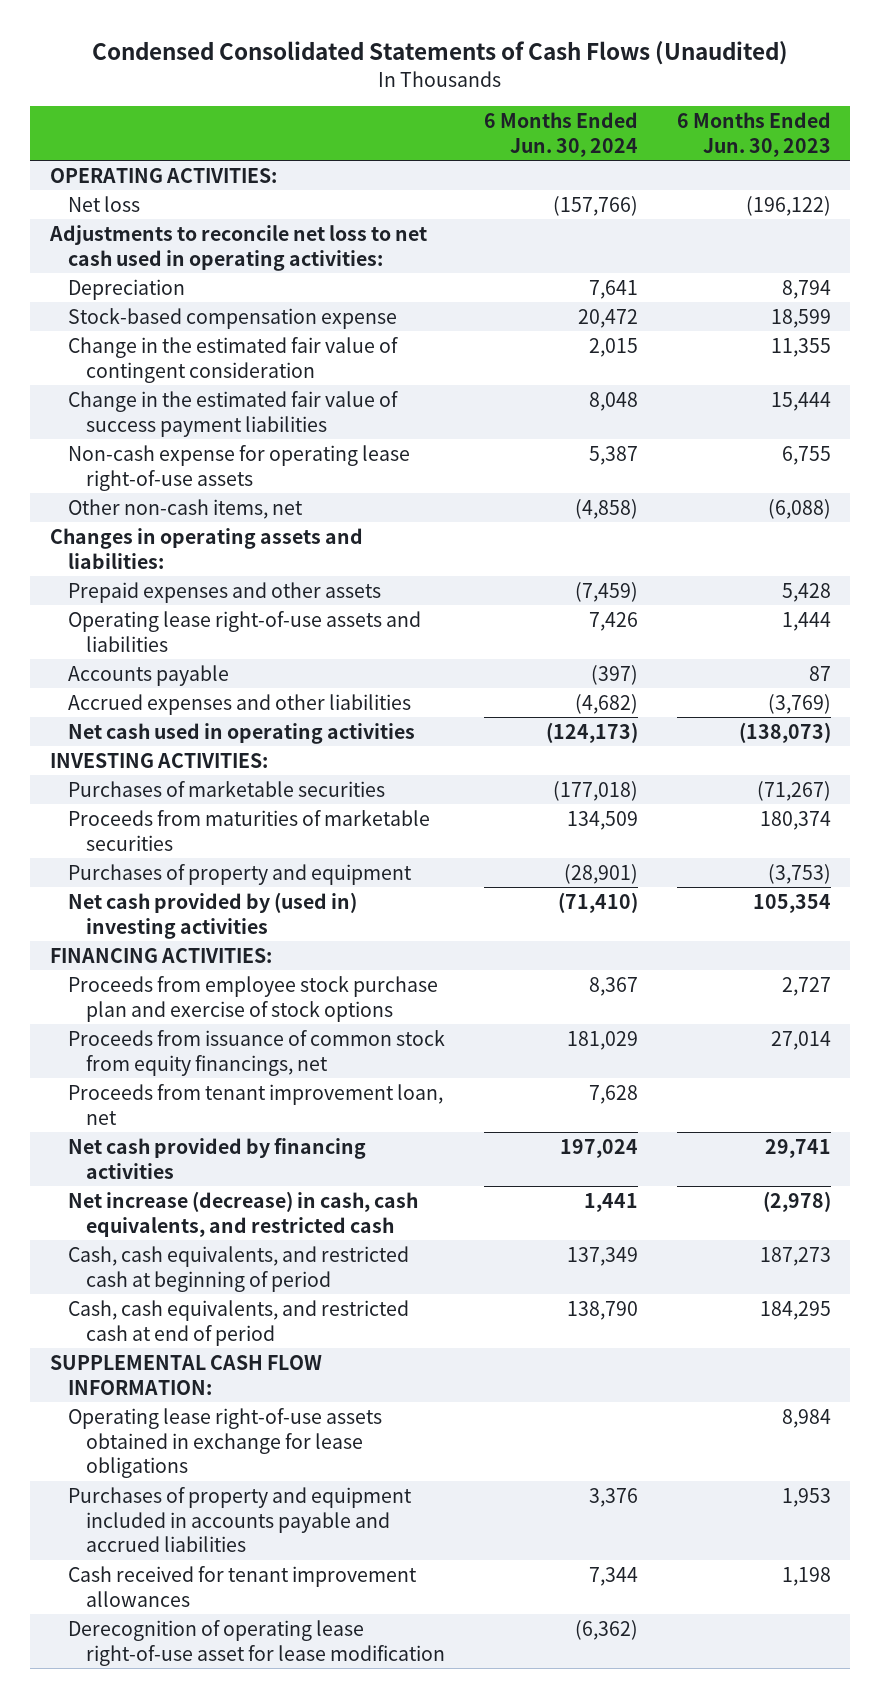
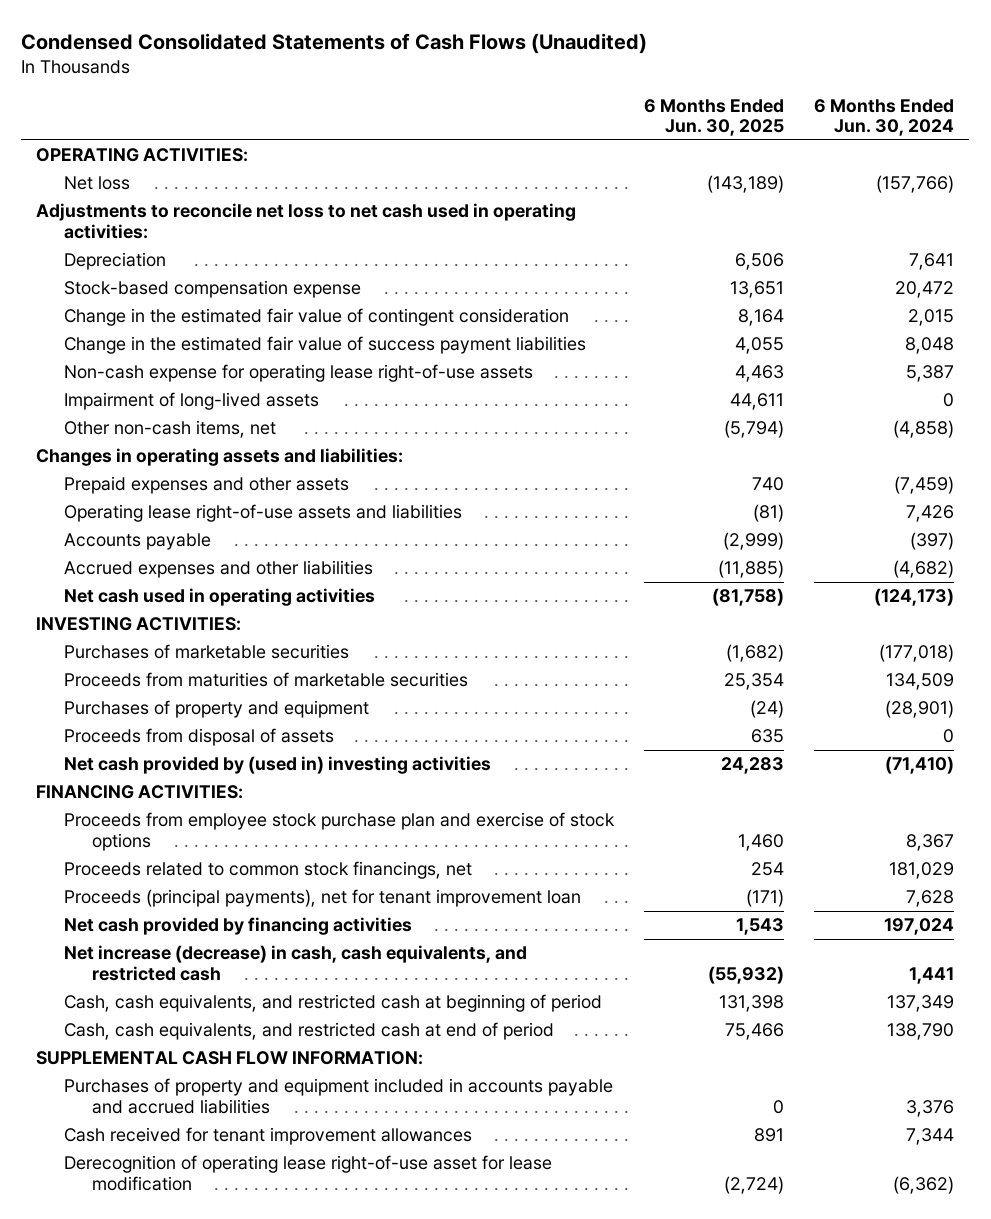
[676,111,831,157] 6 Months Ended Jun. 30, 2023 -> none
none -> [644,98,785,137] 6 Months Ended Jun. 30, 2025
none -> [64,392,320,411] Impairment of long-lived assets
none -> [64,728,335,747] Proceeds from disposal of assets
[67,1029,445,1076] Proceeds from issuance of common stock from equity financings, net -> [64,861,473,880] Proceeds related to common stock financings, net
[67,1083,443,1125] Proceeds from tenant improvement loan, net -> [64,889,582,908] Proceeds (principal payments), net for tenant improvement loan
[67,1407,382,1479] Operating lease right-of-use assets obtained in exchange for lease obligations -> none

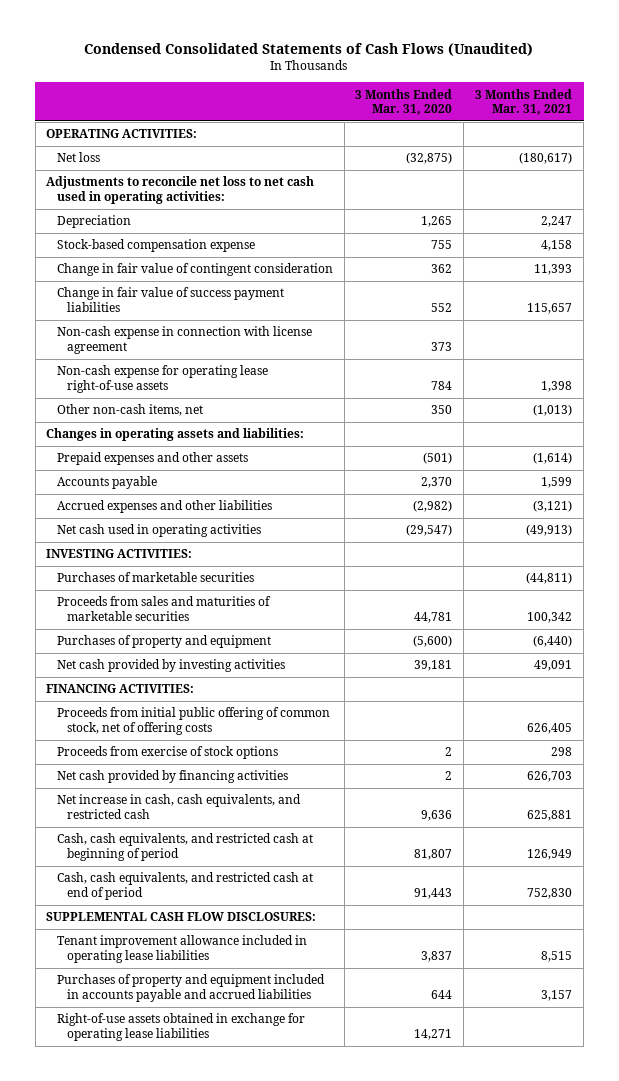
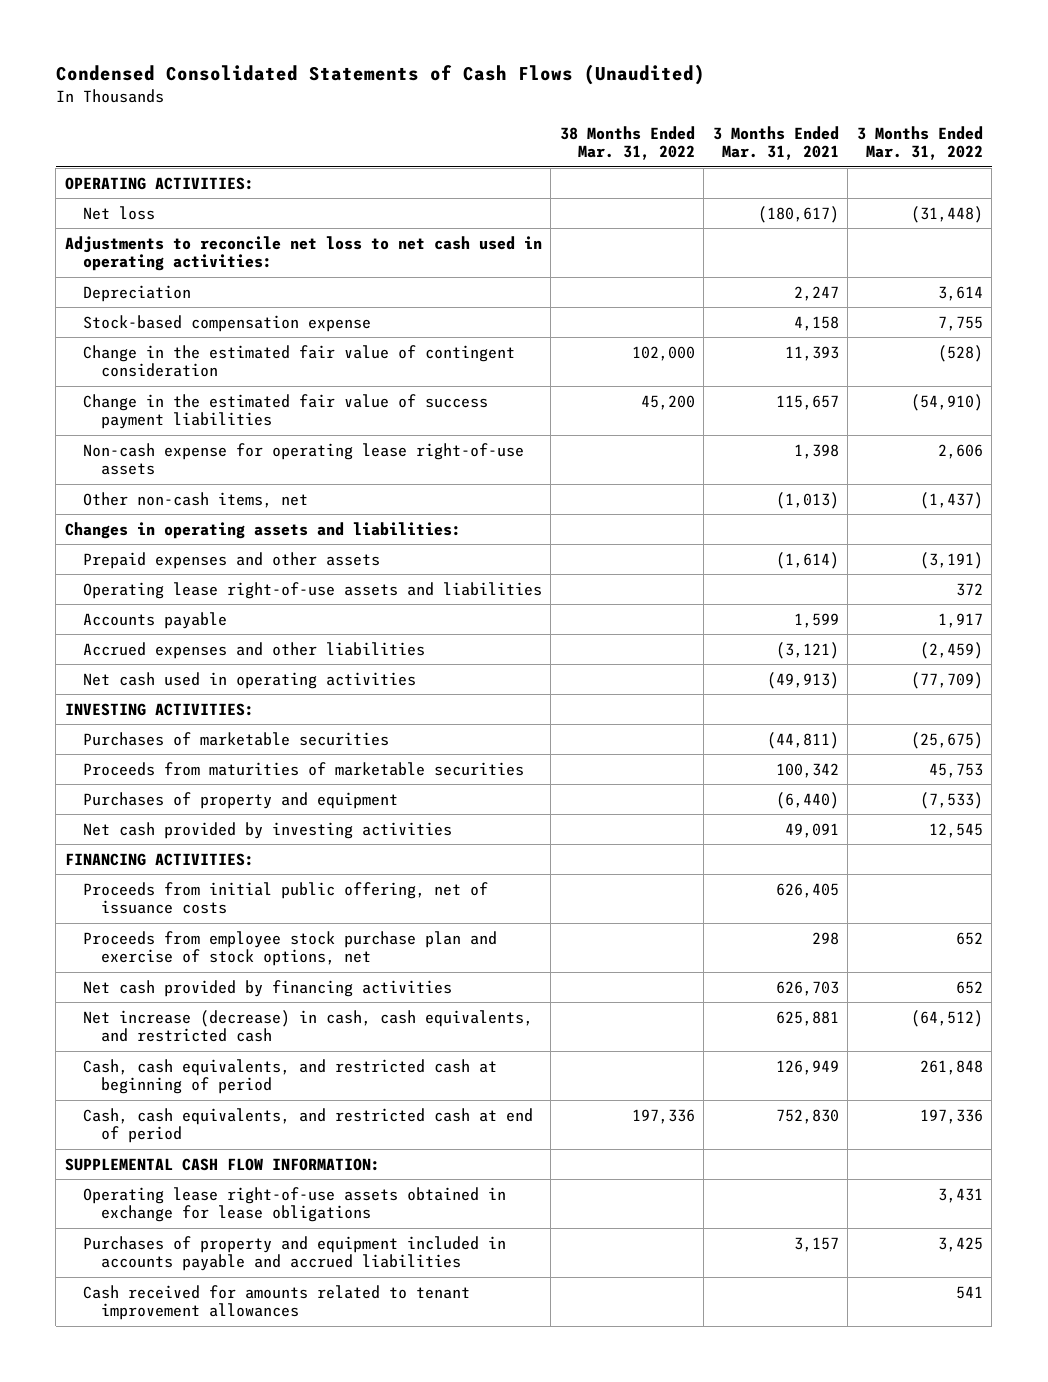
[355,88,453,116] 3 Months Ended Mar. 31, 2020 -> none
none -> [559,125,695,161] 38 Months Ended Mar. 31, 2022
none -> [856,125,983,161] 3 Months Ended Mar. 31, 2022
[56,326,312,355] Non-cash expense in connection with license agreement -> none
[56,263,333,277] Change in fair value of contingent consideration -> [82,344,515,378] Change in the estimated fair value of contingent consideration
[56,287,284,313] Change in fair value of success payment liabilities -> [82,393,488,430] Change in the estimated fair value of success payment liabilities
none -> [82,581,542,599] Operating lease right-of-use assets and liabilities
[56,596,271,622] Proceeds from sales and maturities of marketable securities -> [82,761,524,776] Proceeds from maturities of marketable securities
[56,707,330,736] Proceeds from initial public offering of common stock, net of offering costs -> [82,881,488,915] Proceeds from initial public offering, net of issuance costs
[56,746,278,760] Proceeds from exercise of stock options -> [82,930,497,967] Proceeds from employee stock purchase plan and exercise of stock options, net
[56,794,301,820] Net increase in cash, cash equivalents, and restricted cash -> [82,1009,533,1043] Net increase (decrease) in cash, cash equivalents, and restricted cash
[56,935,307,964] Tenant improvement allowance included in operating lease liabilities -> none
[46,912,317,922] SUPPLEMENTAL CASH FLOW DISCLOSURES: -> [64,1157,380,1171] SUPPLEMENTAL CASH FLOW INFORMATION:
none -> [82,1186,506,1223] Operating lease right-of-use assets obtained in exchange for lease obligations
[56,1013,305,1042] Right-of-use assets obtained in exchange for operating lease liabilities -> none
none -> [82,1284,470,1321] Cash received for amounts related to tenant improvement allowances

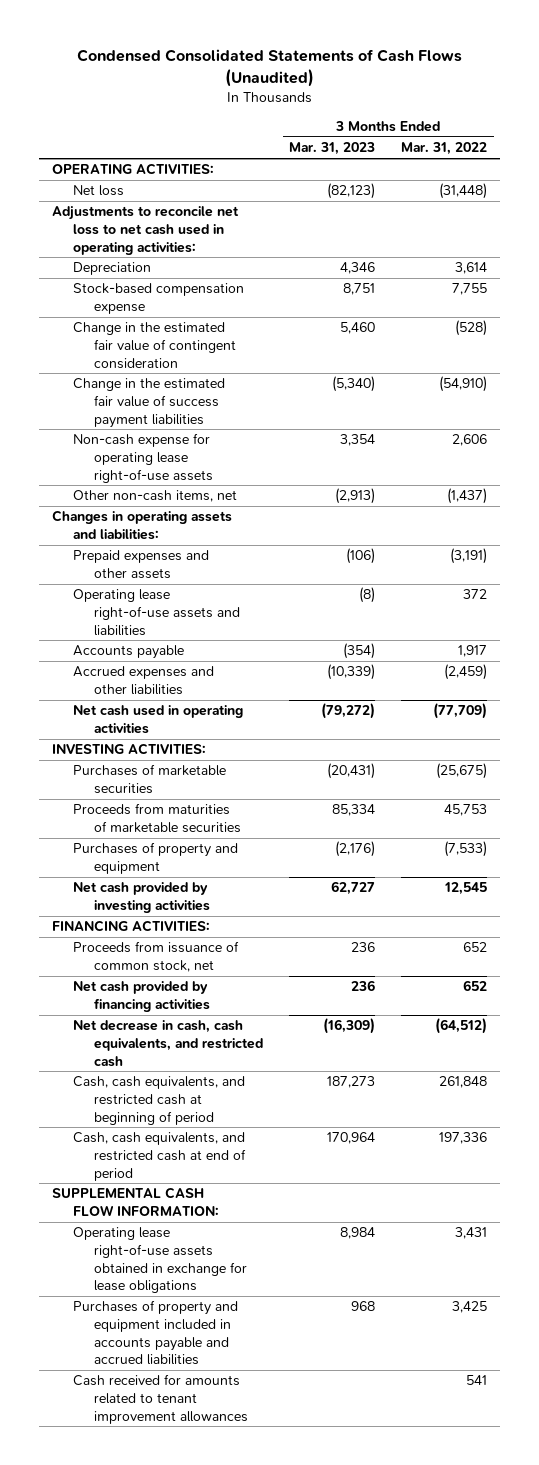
[559,125,695,161] 38 Months Ended Mar. 31, 2022 -> none
[712,125,839,161] 3 Months Ended Mar. 31, 2021 -> none
none -> [289,142,376,156] Mar. 31, 2023
[82,881,488,915] Proceeds from initial public offering, net of issuance costs -> none
[82,930,497,967] Proceeds from employee stock purchase plan and exercise of stock options, net -> [72,941,239,972] Proceeds from issuance of common stock, net
[82,1009,533,1043] Net increase (decrease) in cash, cash equivalents, and restricted cash -> [72,1020,264,1067] Net decrease in cash, cash equivalents, and restricted cash

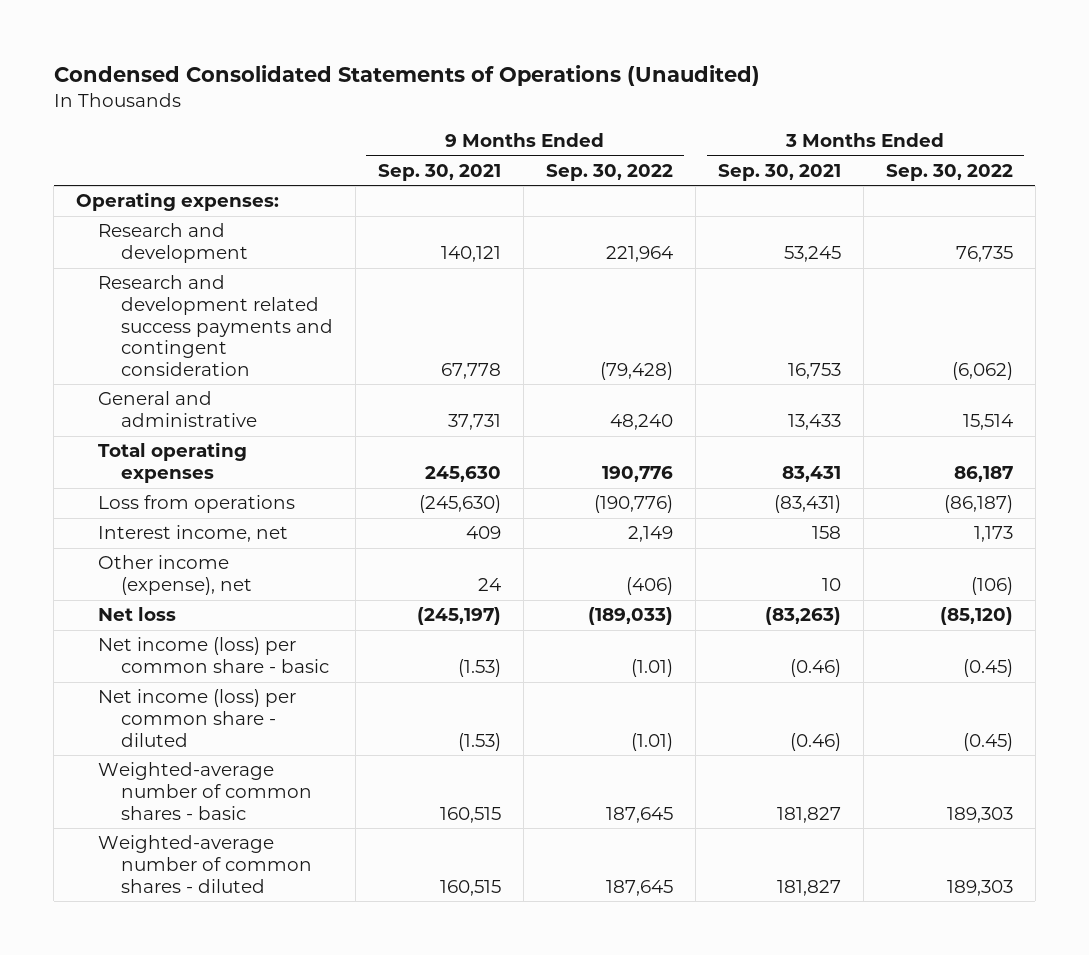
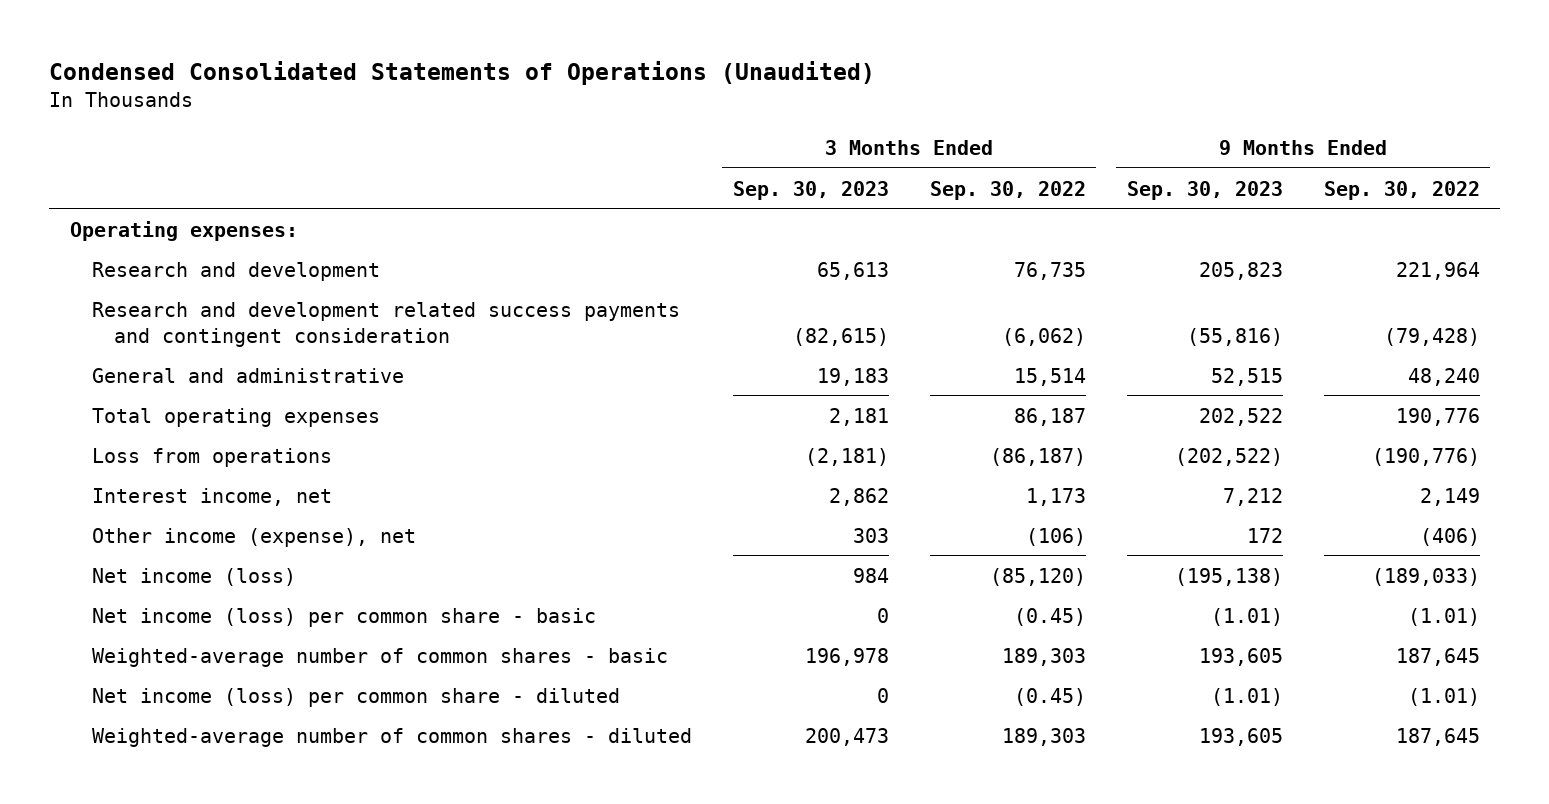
[377,163,501,181] Sep. 30, 2021 -> none
[717,163,841,181] Sep. 30, 2021 -> none
none -> [732,180,889,200] Sep. 30, 2023
none -> [1126,180,1283,200] Sep. 30, 2023
[98,607,177,622] Net loss -> [91,567,296,586] Net income (loss)
[98,689,297,747] Net income (loss) per common share - diluted -> [91,687,620,707] Net income (loss) per common share - diluted

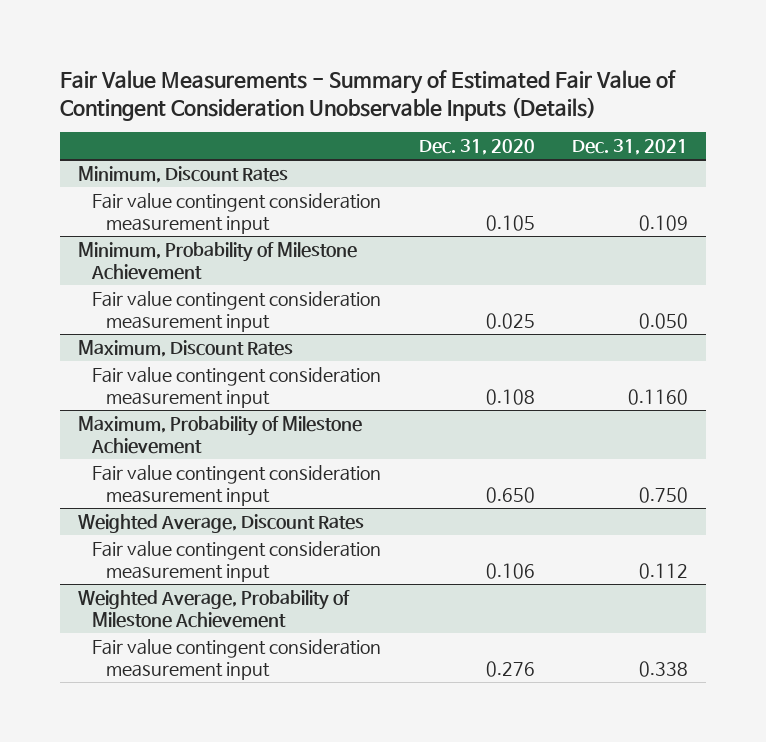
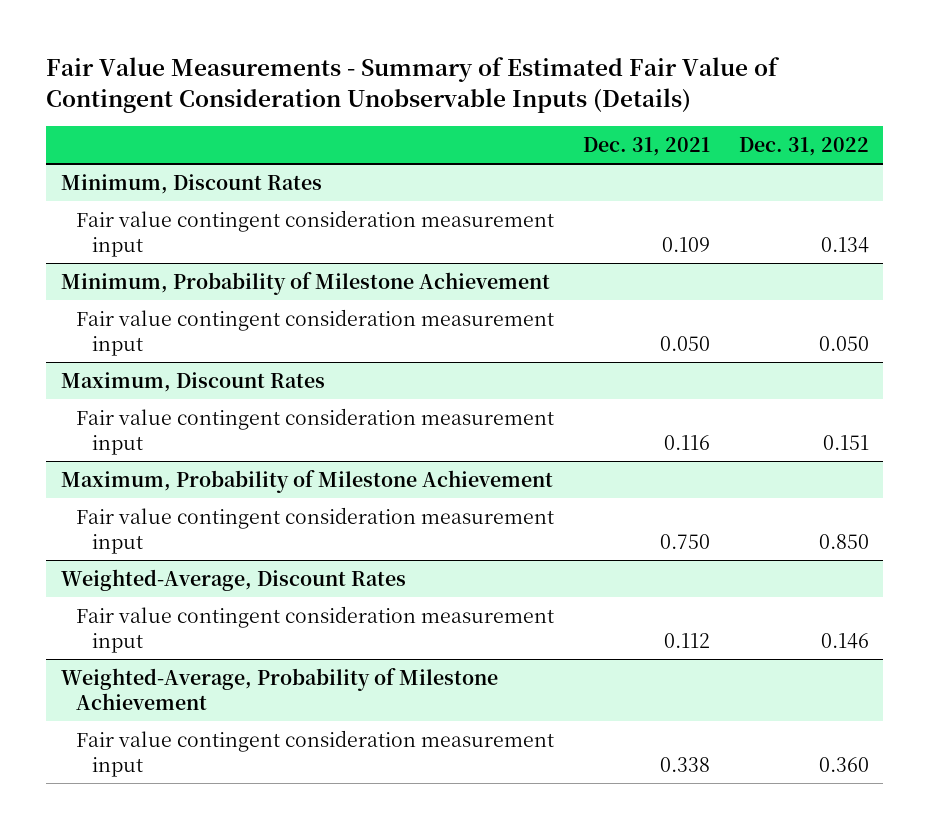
[418,139,535,156] Dec. 31, 2020 -> none
none -> [738,136,869,156] Dec. 31, 2022
[627,389,688,406] 0.1160 -> [664,434,711,450] 0.116
[78,513,365,533] Weighted Average, Discount Rates -> [60,568,406,591] Weighted-Average, Discount Rates
[78,589,351,629] Weighted Average, Probability of Milestone Achievement -> [60,667,498,710] Weighted-Average, Probability of Milestone Achievement

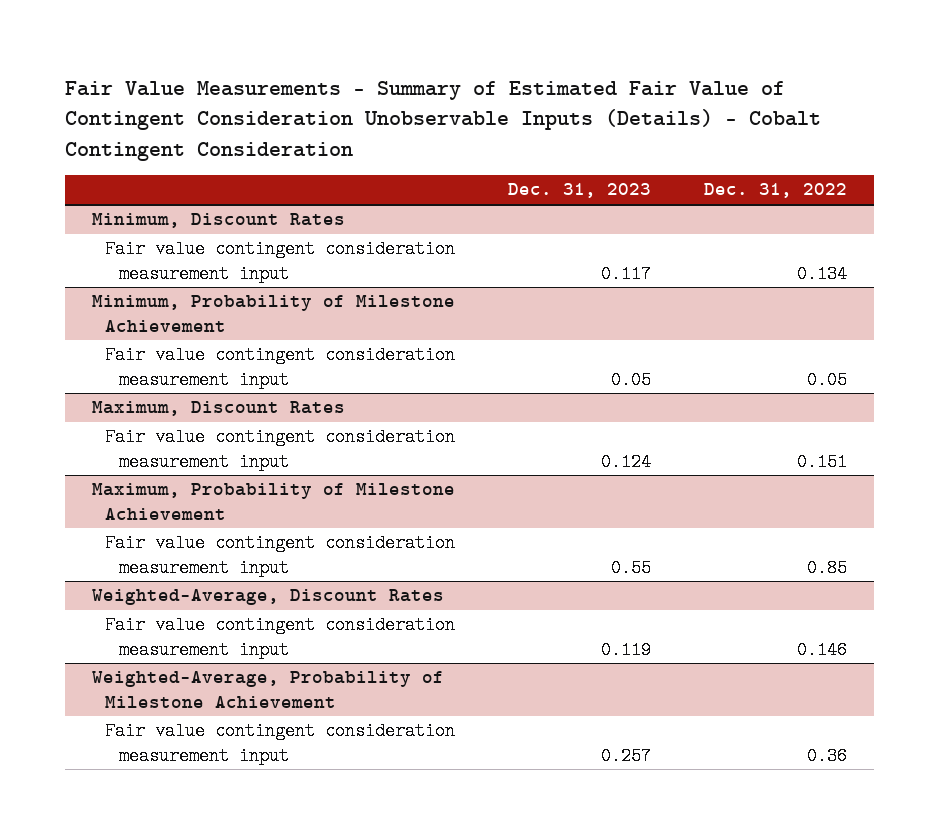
[46,57,781,113] Fair Value Measurements - Summary of Estimated Fair Value of Contingent Consideration Unobservable Inputs (Details) -> [65,81,822,161] Fair Value Measurements - Summary of Estimated Fair Value of Contingent Consideration Unobservable Inputs (Details) - Cobalt Contingent Consideration
[583,136,711,156] Dec. 31, 2021 -> none
none -> [508,183,652,199] Dec. 31, 2023
[818,335,869,351] 0.050 -> [807,370,848,389] 0.05
[818,533,869,549] 0.850 -> [807,558,848,577] 0.85
[818,756,869,772] 0.360 -> [807,746,848,765] 0.36

